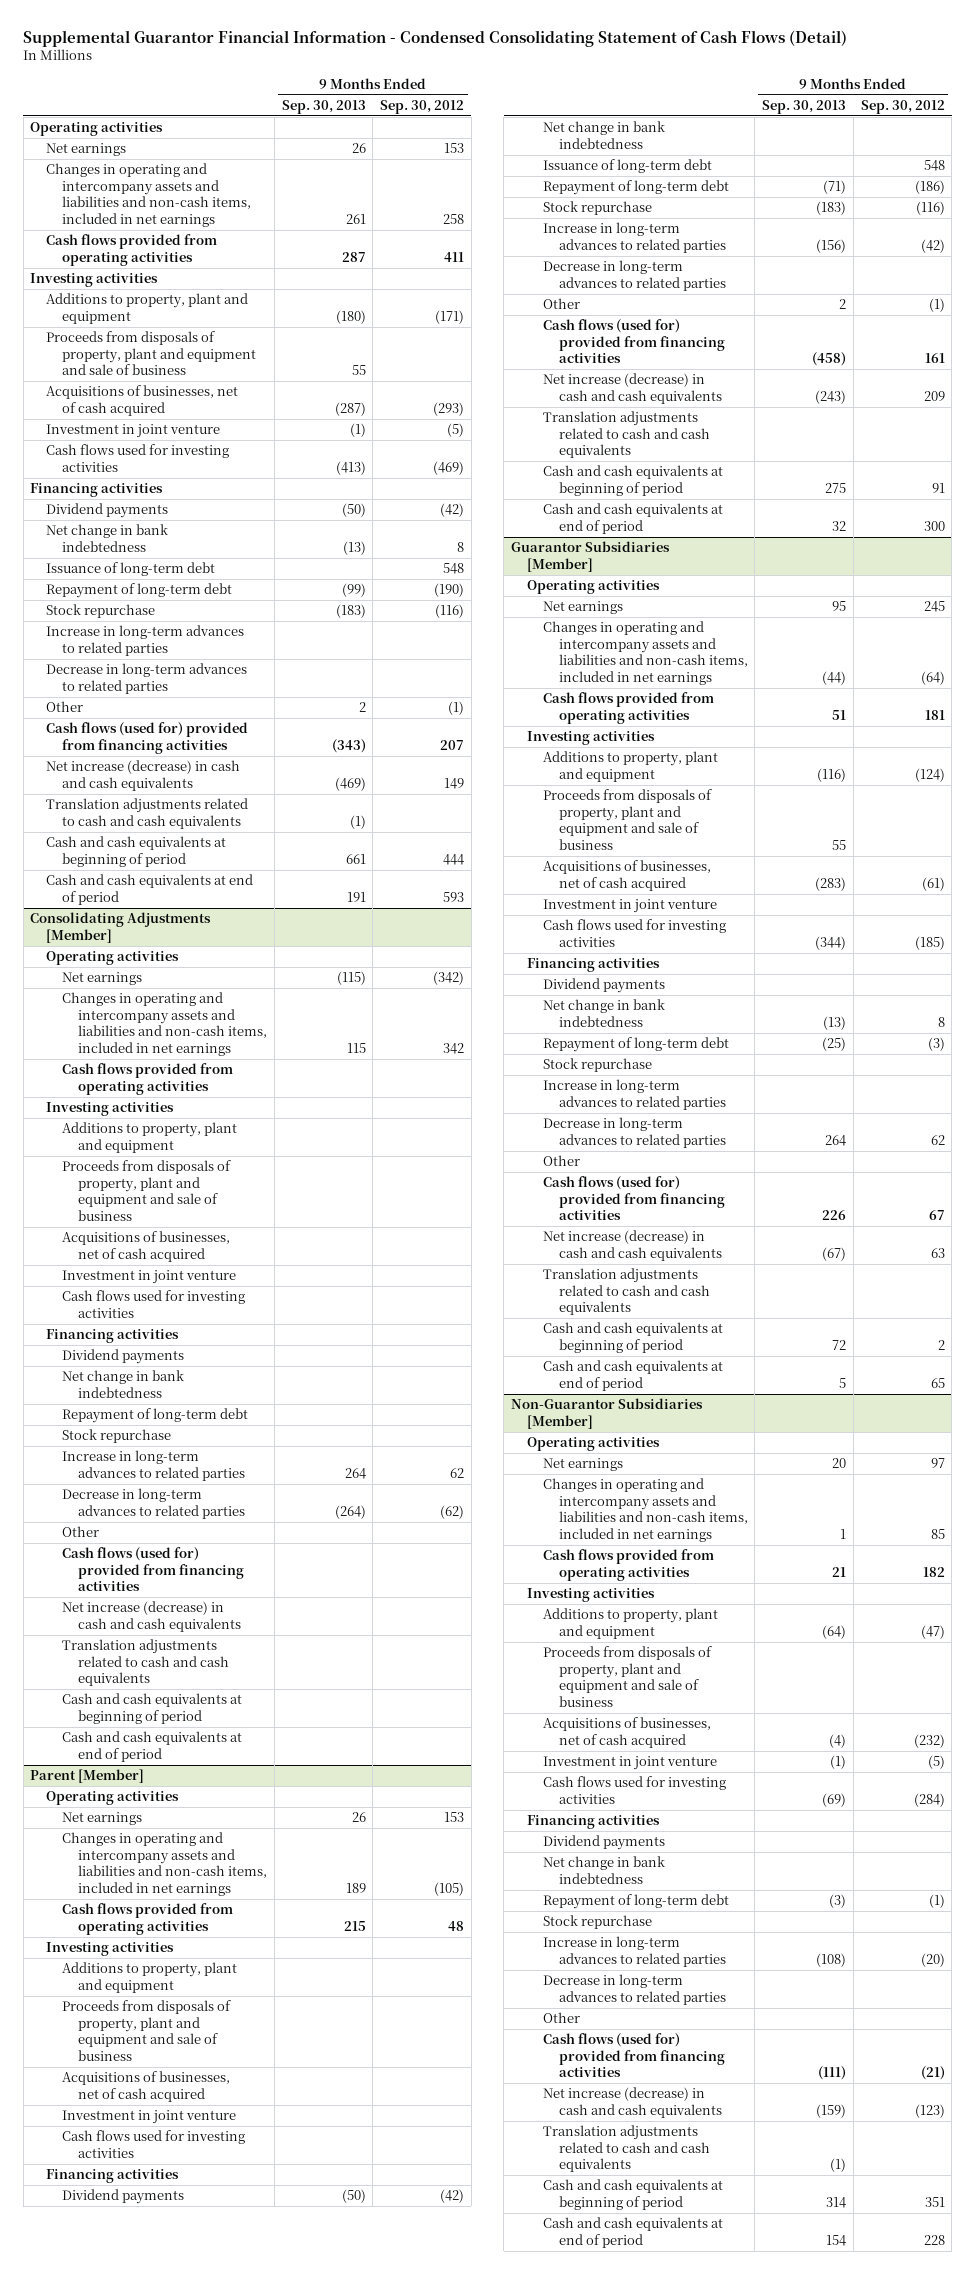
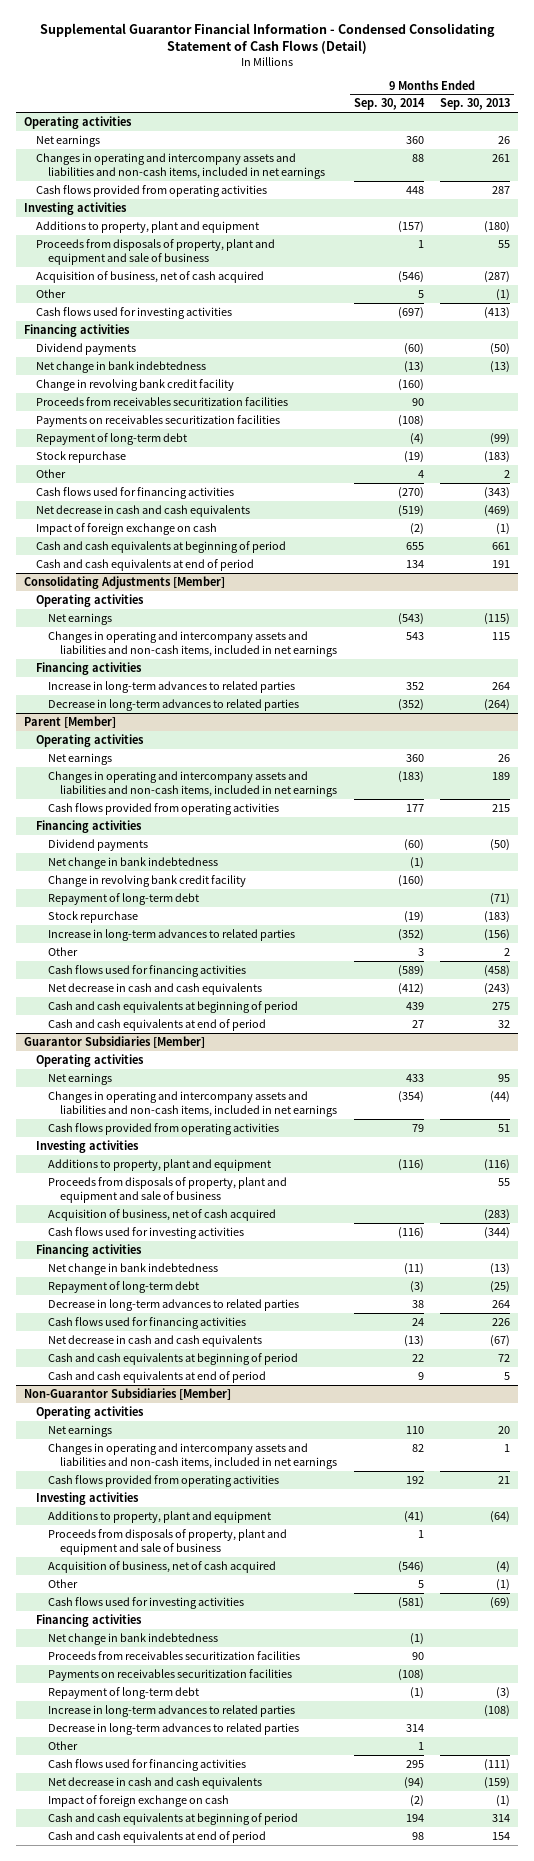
[380,99,465,114] Sep. 30, 2012 -> none
none -> [353,98,425,111] Sep. 30, 2014
[46,424,221,439] Investment in joint venture -> none
[46,385,239,416] Acquisitions of businesses, net of cash acquired -> [36,270,265,283] Acquisition of business, net of cash acquired
none -> [36,288,67,298] Other
[46,562,216,577] Issuance of long-term debt -> none
none -> [36,378,235,391] Change in revolving bank credit facility
none -> [36,396,289,406] Proceeds from receivables securitization facilities
none -> [36,414,281,427] Payments on receivables securitization facilities
[46,625,245,656] Increase in long-term advances to related parties -> none
[46,663,248,694] Decrease in long-term advances to related parties -> none
[46,722,249,754] Cash flows (used for) provided from financing activities -> [36,486,235,499] Cash flows used for financing activities
[46,760,241,791] Net increase (decrease) in cash and cash equivalents -> [36,504,251,517] Net decrease in cash and cash equivalents
[46,798,249,829] Translation adjustments related to cash and cash equivalents -> [36,522,218,535] Impact of foreign exchange on cash
[62,1063,234,1095] Cash flows provided from operating activities -> none
[46,1102,175,1117] Investing activities -> none
[62,1122,238,1153] Additions to property, plant and equipment -> none
[62,1160,232,1221] Proceeds from disposals of property, plant and equipment and sale of business -> none
[62,1231,231,1262] Acquisitions of businesses, net of cash acquired -> none
[62,1270,237,1285] Investment in joint venture -> none
[62,1290,246,1318] Cash flows used for investing activities -> none
[62,1349,185,1365] Dividend payments -> none
[62,1370,185,1398] Net change in bank indebtedness -> none
[62,1408,249,1424] Repayment of long-term debt -> none
[62,1429,172,1444] Stock repurchase -> none
[62,1526,100,1538] Other -> none
[62,1547,244,1592] Cash flows (used for) provided from financing activities -> none
[62,1601,241,1632] Net increase (decrease) in cash and cash equivalents -> none
[62,1639,229,1687] Translation adjustments related to cash and cash equivalents -> none
[62,1693,243,1724] Cash and cash equivalents at beginning of period -> none
[62,1731,243,1762] Cash and cash equivalents at end of period -> none
[46,1942,175,1957] Investing activities -> none
[62,1962,238,1993] Additions to property, plant and equipment -> none
[62,2000,232,2061] Proceeds from disposals of property, plant and equipment and sale of business -> none
[62,2071,231,2102] Acquisitions of businesses, net of cash acquired -> none
[62,2110,237,2125] Investment in joint venture -> none
[62,2130,246,2158] Cash flows used for investing activities -> none
[542,159,712,174] Issuance of long-term debt -> none
none -> [48,874,247,887] Change in revolving bank credit facility
[542,260,726,291] Decrease in long-term advances to related parties -> none
[542,411,710,459] Translation adjustments related to cash and cash equivalents -> none
[542,319,725,364] Cash flows (used for) provided from financing activities -> [48,964,247,977] Cash flows used for financing activities
[542,373,722,404] Net increase (decrease) in cash and cash equivalents -> [48,982,263,995] Net decrease in cash and cash equivalents
[542,899,717,914] Investment in joint venture -> none
[542,860,711,891] Acquisitions of businesses, net of cash acquired -> [48,1208,277,1221] Acquisition of business, net of cash acquired
[542,978,665,994] Dividend payments -> none
[542,1058,652,1073] Stock repurchase -> none
[542,1079,726,1110] Increase in long-term advances to related parties -> none
[542,1155,580,1167] Other -> none
[542,1268,710,1316] Translation adjustments related to cash and cash equivalents -> none
[542,1176,725,1221] Cash flows (used for) provided from financing activities -> [48,1316,247,1329] Cash flows used for financing activities
[542,1230,722,1261] Net increase (decrease) in cash and cash equivalents -> [48,1334,263,1347] Net decrease in cash and cash equivalents
[542,1756,717,1771] Investment in joint venture -> none
[542,1717,711,1748] Acquisitions of businesses, net of cash acquired -> [48,1560,277,1573] Acquisition of business, net of cash acquired
none -> [48,1578,79,1588] Other
[542,1835,665,1851] Dividend payments -> none
none -> [48,1650,301,1660] Proceeds from receivables securitization facilities
none -> [48,1668,293,1681] Payments on receivables securitization facilities
[542,1915,652,1930] Stock repurchase -> none
[542,2033,725,2078] Cash flows (used for) provided from financing activities -> [48,1758,247,1771] Cash flows used for financing activities
[542,2087,722,2118] Net increase (decrease) in cash and cash equivalents -> [48,1776,263,1789] Net decrease in cash and cash equivalents
[542,2125,710,2173] Translation adjustments related to cash and cash equivalents -> [48,1794,230,1807] Impact of foreign exchange on cash

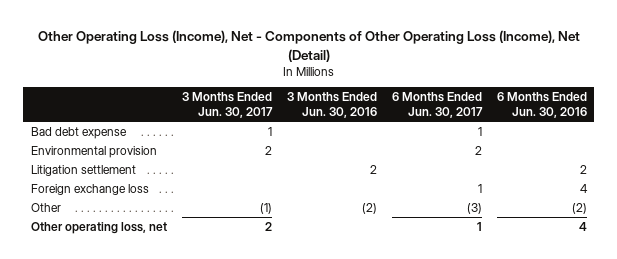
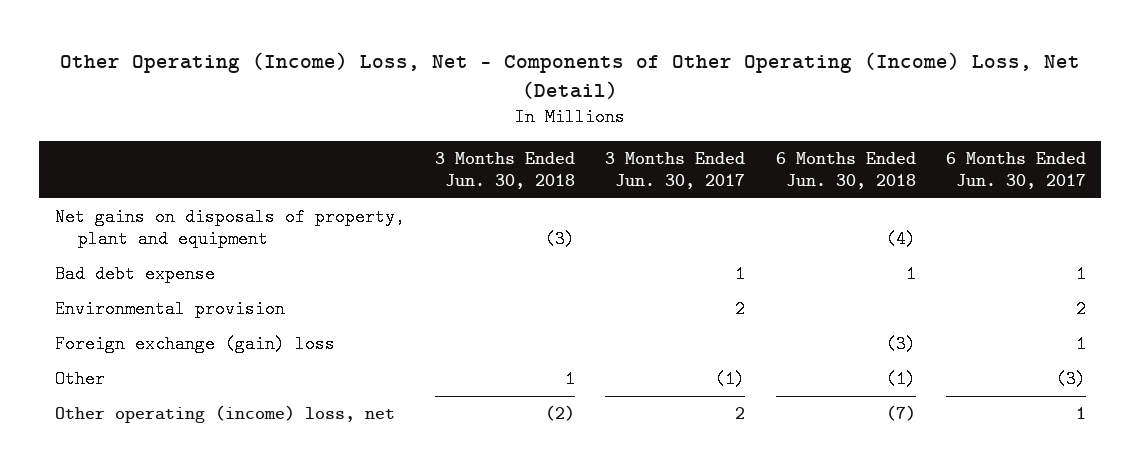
[37,30,580,62] Other Operating Loss (Income), Net - Components of Other Operating Loss (Income), Net (Detail) -> [60,52,1081,100] Other Operating (Income) Loss, Net - Components of Other Operating (Income) Loss, Net (Detail)
[286,92,377,118] 3 Months Ended Jun. 30, 2016 -> none
[496,92,587,118] 6 Months Ended Jun. 30, 2016 -> none
none -> [435,152,576,189] 3 Months Ended Jun. 30, 2018
none -> [775,152,916,189] 6 Months Ended Jun. 30, 2018
none -> [54,208,405,248] Net gains on disposals of property, plant and equipment
[30,164,136,176] Litigation settlement -> none
[30,183,149,195] Foreign exchange loss -> [54,335,335,354] Foreign exchange (gain) loss
[30,221,167,234] Other operating loss, net -> [54,405,395,424] Other operating (income) loss, net

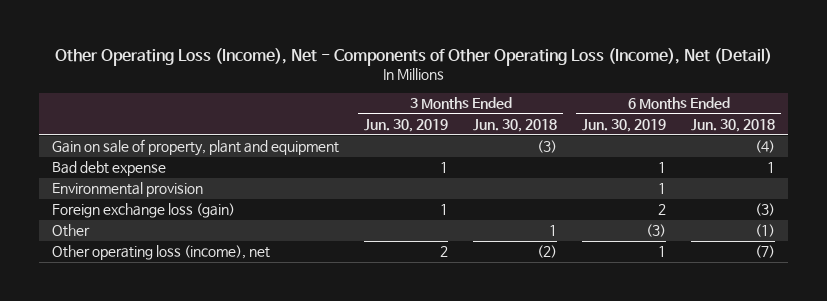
[60,52,1081,100] Other Operating (Income) Loss, Net - Components of Other Operating (Income) Loss, Net (Detail) -> [54,47,772,66] Other Operating Loss (Income), Net - Components of Other Operating Loss (Income), Net (Detail)
[605,152,746,189] 3 Months Ended Jun. 30, 2017 -> none
[946,152,1087,189] 6 Months Ended Jun. 30, 2017 -> none
none -> [363,119,448,133] Jun. 30, 2019
none -> [582,119,667,133] Jun. 30, 2019
[54,208,405,248] Net gains on disposals of property, plant and equipment -> [51,139,339,157] Gain on sale of property, plant and equipment
[54,335,335,354] Foreign exchange (gain) loss -> [51,203,235,219] Foreign exchange loss (gain)
[54,405,395,424] Other operating (income) loss, net -> [51,245,270,261] Other operating loss (income), net

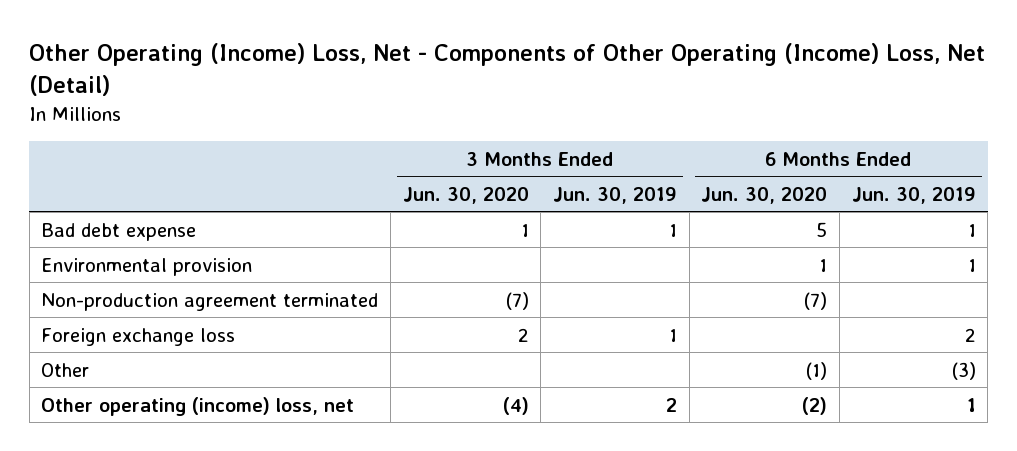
[54,47,772,66] Other Operating Loss (Income), Net - Components of Other Operating Loss (Income), Net (Detail) -> [29,43,986,96] Other Operating (Income) Loss, Net - Components of Other Operating (Income) Loss, Net (Detail)
[473,119,558,133] Jun. 30, 2018 -> none
[691,119,776,133] Jun. 30, 2018 -> none
none -> [402,186,529,204] Jun. 30, 2020
none -> [701,186,828,204] Jun. 30, 2020
[51,139,339,157] Gain on sale of property, plant and equipment -> none
none -> [41,292,379,311] Non-production agreement terminated
[51,203,235,219] Foreign exchange loss (gain) -> [41,327,236,346] Foreign exchange loss
[51,245,270,261] Other operating loss (income), net -> [41,396,355,416] Other operating (income) loss, net

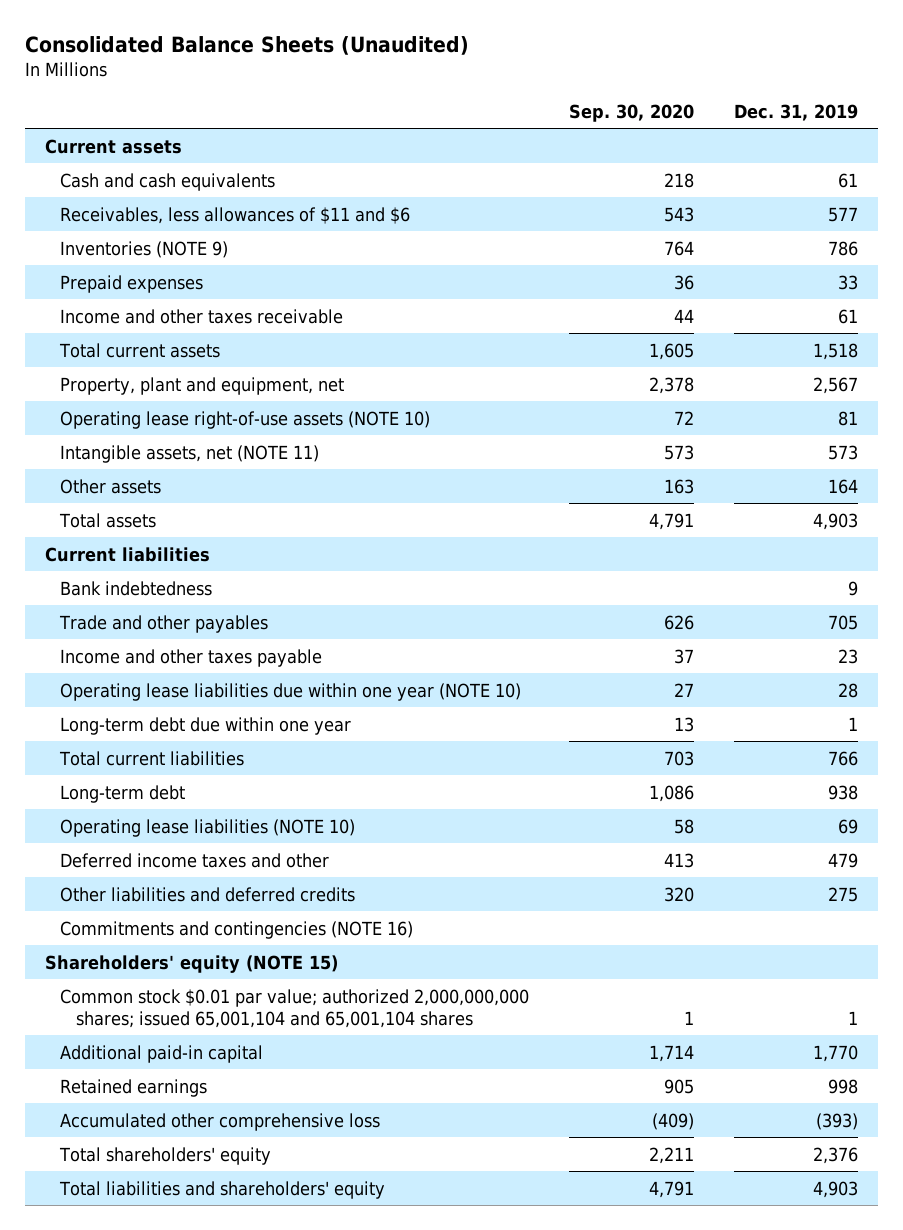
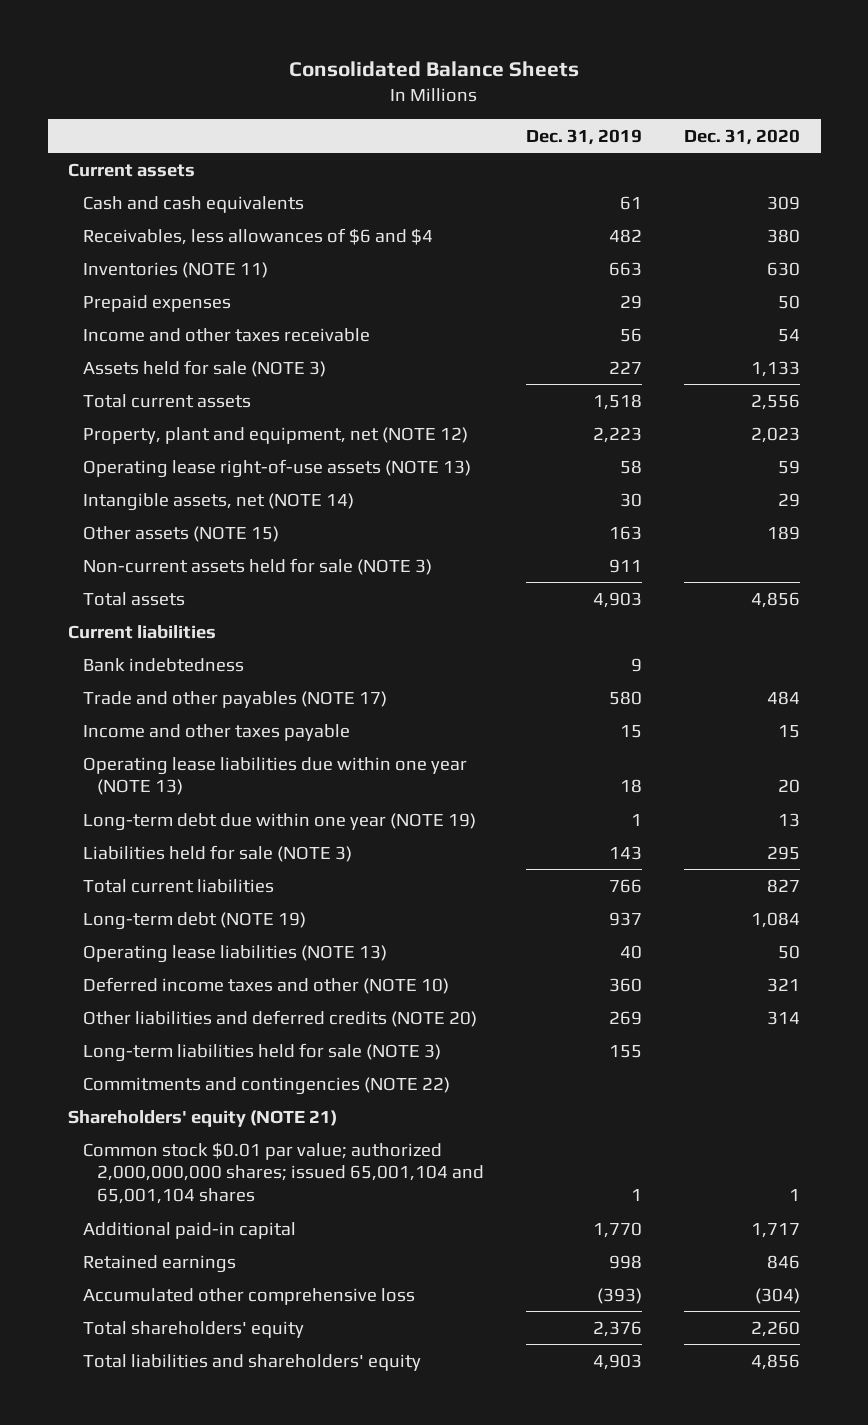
[24,36,469,56] Consolidated Balance Sheets (Unaudited) -> [289,60,580,77] Consolidated Balance Sheets
[569,103,695,122] Sep. 30, 2020 -> none
none -> [683,128,800,145] Dec. 31, 2020
[60,206,411,224] Receivables, less allowances of $11 and $6 -> [82,227,433,245] Receivables, less allowances of $6 and $4
[828,206,859,222] 577 -> [609,228,643,243] 482
[60,240,229,258] Inventories (NOTE 9) -> [82,261,268,278] Inventories (NOTE 11)
[828,240,859,256] 786 -> [609,261,643,276] 663
[838,274,859,290] 33 -> [620,294,643,309] 29
[838,308,859,324] 61 -> [620,327,643,342] 56
none -> [82,359,326,377] Assets held for sale (NOTE 3)
[60,376,345,395] Property, plant and equipment, net -> [82,426,468,444] Property, plant and equipment, net (NOTE 12)
[813,376,859,394] 2,567 -> [593,426,643,443] 2,223
[60,410,431,429] Operating lease right-of-use assets (NOTE 10) -> [82,458,471,478] Operating lease right-of-use assets (NOTE 13)
[838,410,859,426] 81 -> [620,459,643,474] 58
[60,444,320,463] Intangible assets, net (NOTE 11) -> [82,492,354,511] Intangible assets, net (NOTE 14)
[828,444,859,460] 573 -> [620,492,643,507] 30
[60,478,162,494] Other assets -> [82,525,279,542] Other assets (NOTE 15)
[828,478,859,494] 164 -> [609,525,643,540] 163
none -> [82,557,432,575] Non-current assets held for sale (NOTE 3)
[59,614,269,633] Trade and other payables -> [82,690,387,708] Trade and other payables (NOTE 17)
[828,614,859,630] 705 -> [609,690,643,705] 580
[838,648,859,664] 23 -> [620,724,643,738] 15
[60,682,522,701] Operating lease liabilities due within one year (NOTE 10) -> [82,756,467,796] Operating lease liabilities due within one year (NOTE 13)
[838,682,859,698] 28 -> [620,779,643,794] 18
[60,716,352,735] Long-term debt due within one year -> [82,812,476,831] Long-term debt due within one year (NOTE 19)
none -> [82,844,352,862] Liabilities held for sale (NOTE 3)
[60,784,186,803] Long-term debt -> [82,911,306,930] Long-term debt (NOTE 19)
[828,784,859,800] 938 -> [609,911,643,926] 937
[60,818,356,837] Operating lease liabilities (NOTE 10) -> [82,944,387,963] Operating lease liabilities (NOTE 13)
[838,818,859,834] 69 -> [620,944,643,959] 40
[60,852,330,868] Deferred income taxes and other -> [82,976,449,994] Deferred income taxes and other (NOTE 10)
[828,852,859,868] 479 -> [609,977,643,992] 360
[60,886,356,902] Other liabilities and deferred credits -> [82,1009,477,1027] Other liabilities and deferred credits (NOTE 20)
[828,886,859,902] 275 -> [609,1010,643,1025] 269
none -> [82,1042,441,1062] Long-term liabilities held for sale (NOTE 3)
[60,920,414,939] Commitments and contingencies (NOTE 16) -> [82,1076,450,1095] Commitments and contingencies (NOTE 22)
[44,954,338,973] Shareholders' equity (NOTE 15) -> [68,1109,338,1127] Shareholders' equity (NOTE 21)

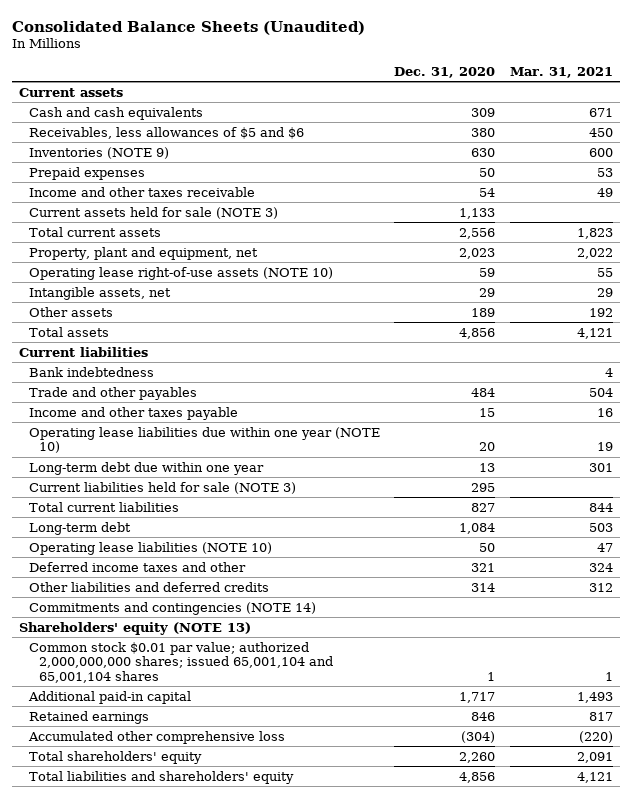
[289,60,580,77] Consolidated Balance Sheets -> [12,20,366,35] Consolidated Balance Sheets (Unaudited)
[526,128,643,145] Dec. 31, 2019 -> none
none -> [509,66,613,78] Mar. 31, 2021
[82,227,433,245] Receivables, less allowances of $6 and $4 -> [29,126,305,139] Receivables, less allowances of $5 and $6
[82,261,268,278] Inventories (NOTE 11) -> [29,146,170,159] Inventories (NOTE 9)
[82,359,326,377] Assets held for sale (NOTE 3) -> [29,206,279,219] Current assets held for sale (NOTE 3)
[82,557,432,575] Non-current assets held for sale (NOTE 3) -> none
[82,426,468,444] Property, plant and equipment, net (NOTE 12) -> [29,246,259,260] Property, plant and equipment, net
[82,458,471,478] Operating lease right-of-use assets (NOTE 13) -> [29,266,334,280] Operating lease right-of-use assets (NOTE 10)
[82,492,354,511] Intangible assets, net (NOTE 14) -> [29,286,172,300] Intangible assets, net
[82,525,279,542] Other assets (NOTE 15) -> [29,306,114,317] Other assets
[82,690,387,708] Trade and other payables (NOTE 17) -> [29,386,198,400] Trade and other payables
[82,756,467,796] Operating lease liabilities due within one year (NOTE 13) -> [29,426,381,454] Operating lease liabilities due within one year (NOTE 10)
[82,812,476,831] Long-term debt due within one year (NOTE 19) -> [29,461,265,475] Long-term debt due within one year
[82,844,352,862] Liabilities held for sale (NOTE 3) -> [29,481,297,494] Current liabilities held for sale (NOTE 3)
[82,1042,441,1062] Long-term liabilities held for sale (NOTE 3) -> none
[82,911,306,930] Long-term debt (NOTE 19) -> [29,521,132,535] Long-term debt
[82,944,387,963] Operating lease liabilities (NOTE 13) -> [29,541,273,555] Operating lease liabilities (NOTE 10)
[82,976,449,994] Deferred income taxes and other (NOTE 10) -> [29,561,247,572] Deferred income taxes and other
[82,1009,477,1027] Other liabilities and deferred credits (NOTE 20) -> [29,581,270,592] Other liabilities and deferred credits
[82,1076,450,1095] Commitments and contingencies (NOTE 22) -> [29,601,317,615] Commitments and contingencies (NOTE 14)
[68,1109,338,1127] Shareholders' equity (NOTE 21) -> [19,621,252,635] Shareholders' equity (NOTE 13)

